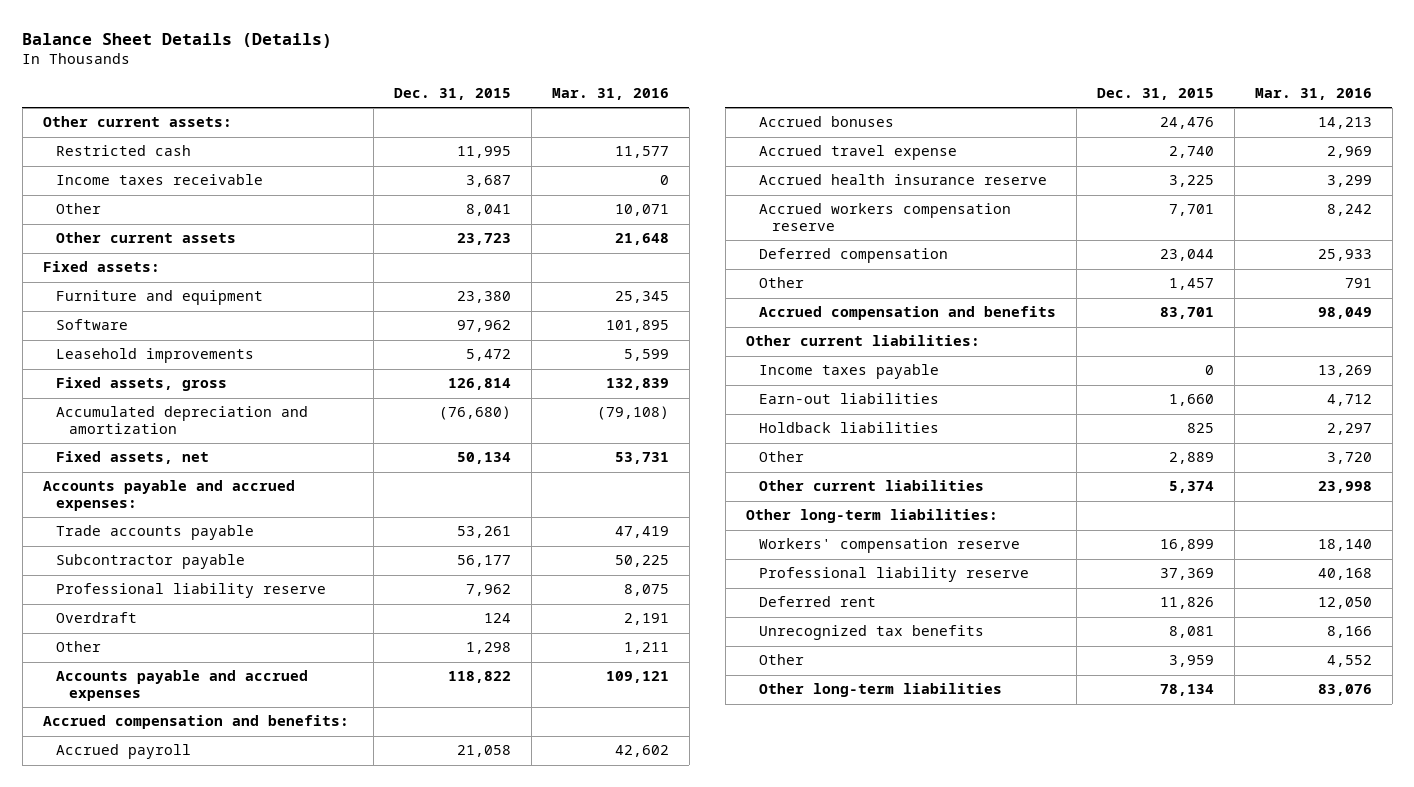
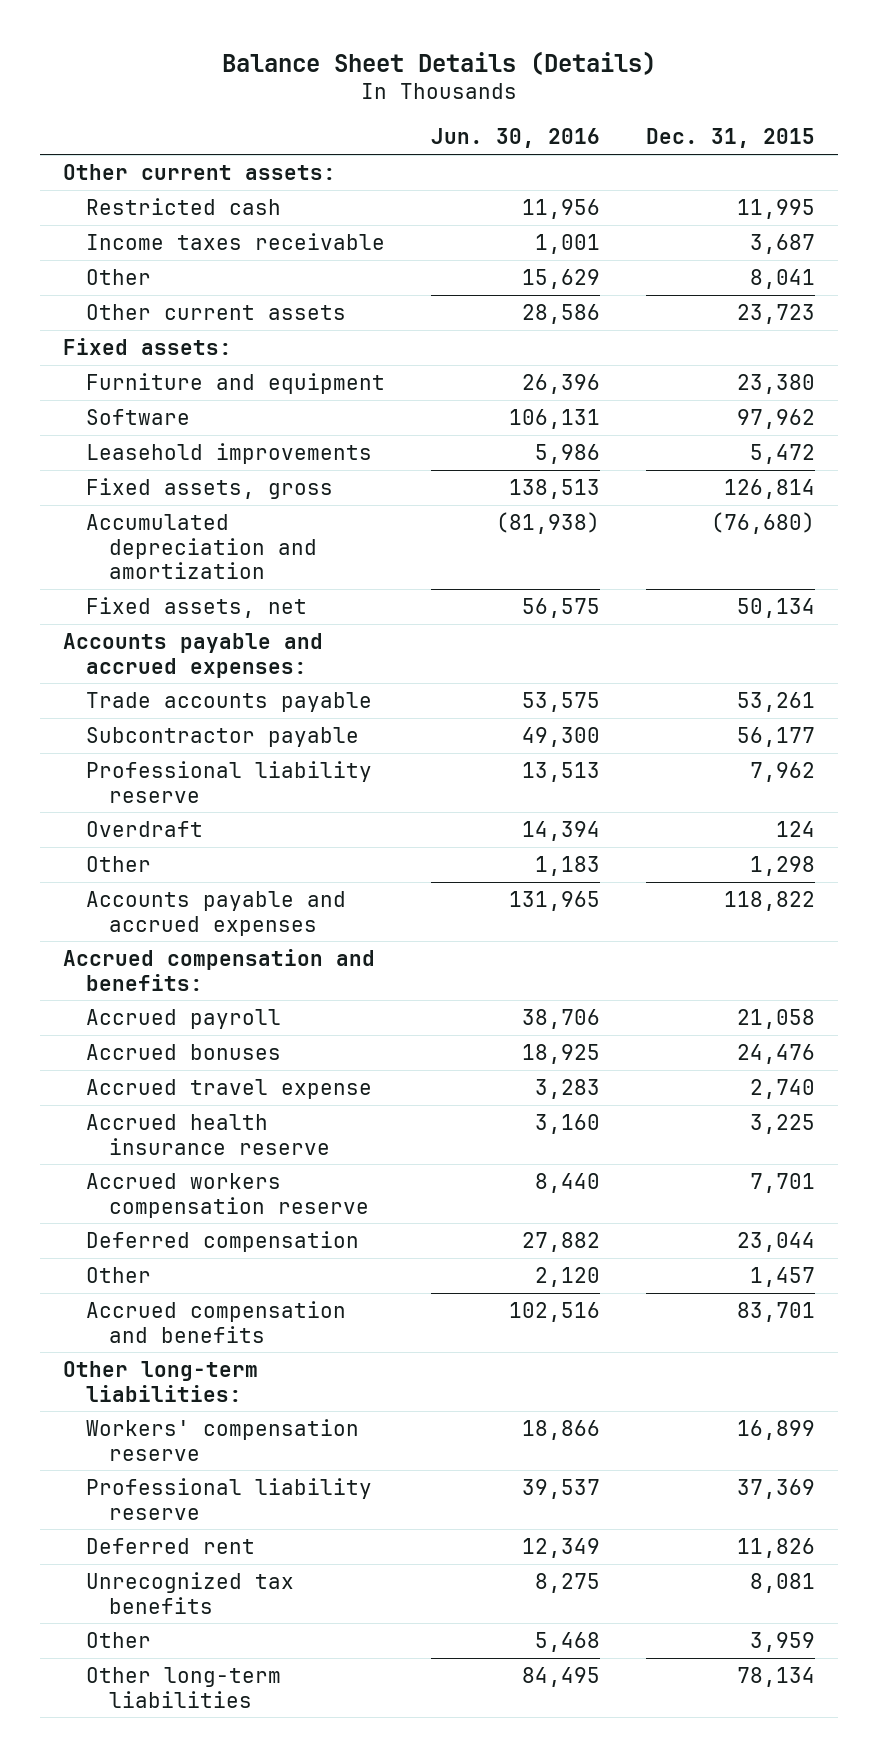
[551,88,669,101] Mar. 31, 2016 -> none
none -> [431,128,601,149] Jun. 30, 2016
[745,335,980,347] Other current liabilities: -> none
[758,364,939,380] Income taxes payable -> none
[758,393,939,405] Earn-out liabilities -> none
[758,422,939,434] Holdback liabilities -> none
[758,451,804,463] Other -> none
[758,480,984,492] Other current liabilities -> none

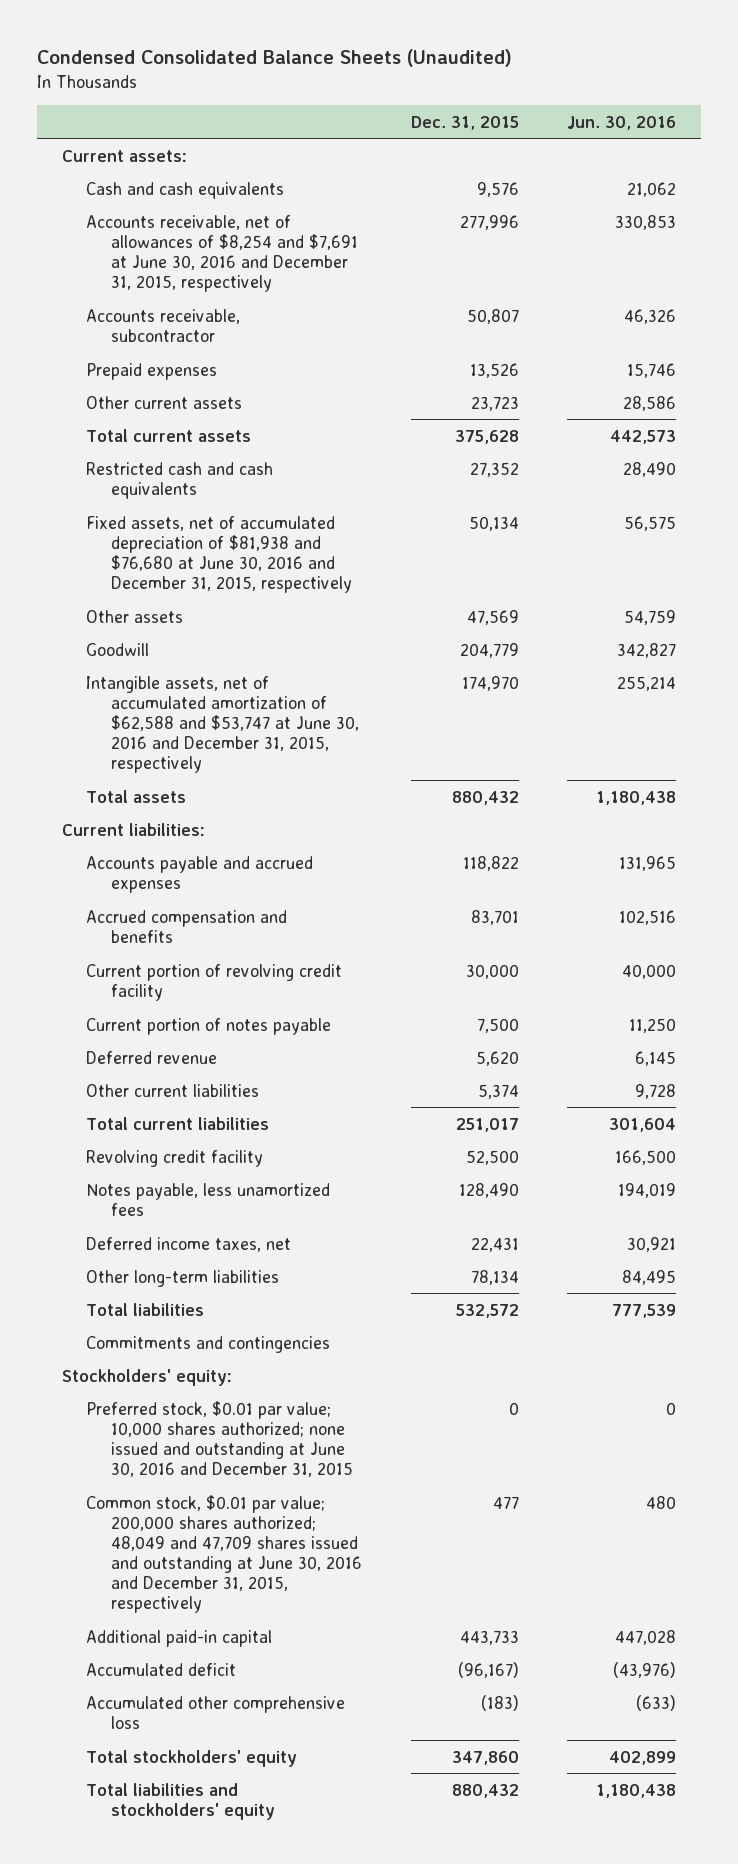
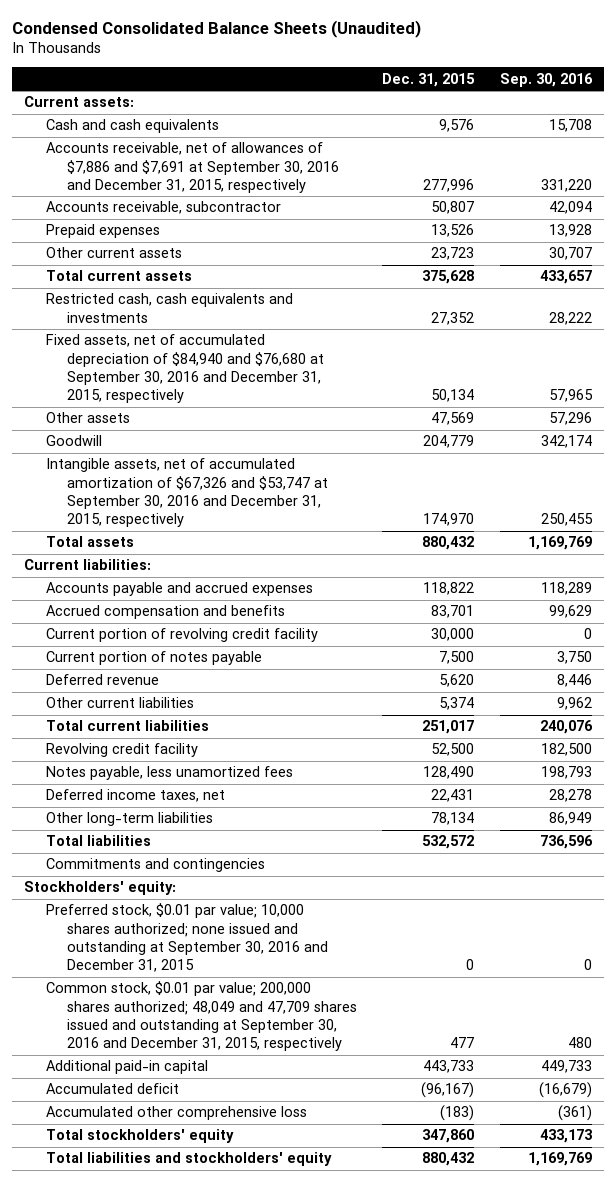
[567,115,677,130] Jun. 30, 2016 -> none
none -> [499,72,593,87] Sep. 30, 2016
[86,214,358,293] Accounts receivable, net of allowances of $8,254 and $7,691 at June 30, 2016 and December 31, 2015, respectively -> [45,142,339,194] Accounts receivable, net of allowances of $7,886 and $7,691 at September 30, 2016 and December 31, 2015, respectively
[86,461,274,499] Restricted cash and cash equivalents -> [45,293,293,323] Restricted cash, cash equivalents and investments
[86,515,352,594] Fixed assets, net of accumulated depreciation of $81,938 and $76,680 at June 30, 2016 and December 31, 2015, respectively -> [45,334,324,404] Fixed assets, net of accumulated depreciation of $84,940 and $76,680 at September 30, 2016 and December 31, 2015, respectively
[86,675,359,774] Intangible assets, net of accumulated amortization of $62,588 and $53,747 at June 30, 2016 and December 31, 2015, respectively -> [45,458,328,528] Intangible assets, net of accumulated amortization of $67,326 and $53,747 at September 30, 2016 and December 31, 2015, respectively
[86,1400,353,1478] Preferred stock, $0.01 par value; 10,000 shares authorized; none issued and outstanding at June 30, 2016 and December 31, 2015 -> [45,903,328,973] Preferred stock, $0.01 par value; 10,000 shares authorized; none issued and outstanding at September 30, 2016 and December 31, 2015
[86,1494,362,1614] Common stock, $0.01 par value; 200,000 shares authorized; 48,049 and 47,709 shares issued and outstanding at June 30, 2016 and December 31, 2015, respectively -> [45,981,357,1052] Common stock, $0.01 par value; 200,000 shares authorized; 48,049 and 47,709 shares issued and outstanding at September 30, 2016 and December 31, 2015, respectively

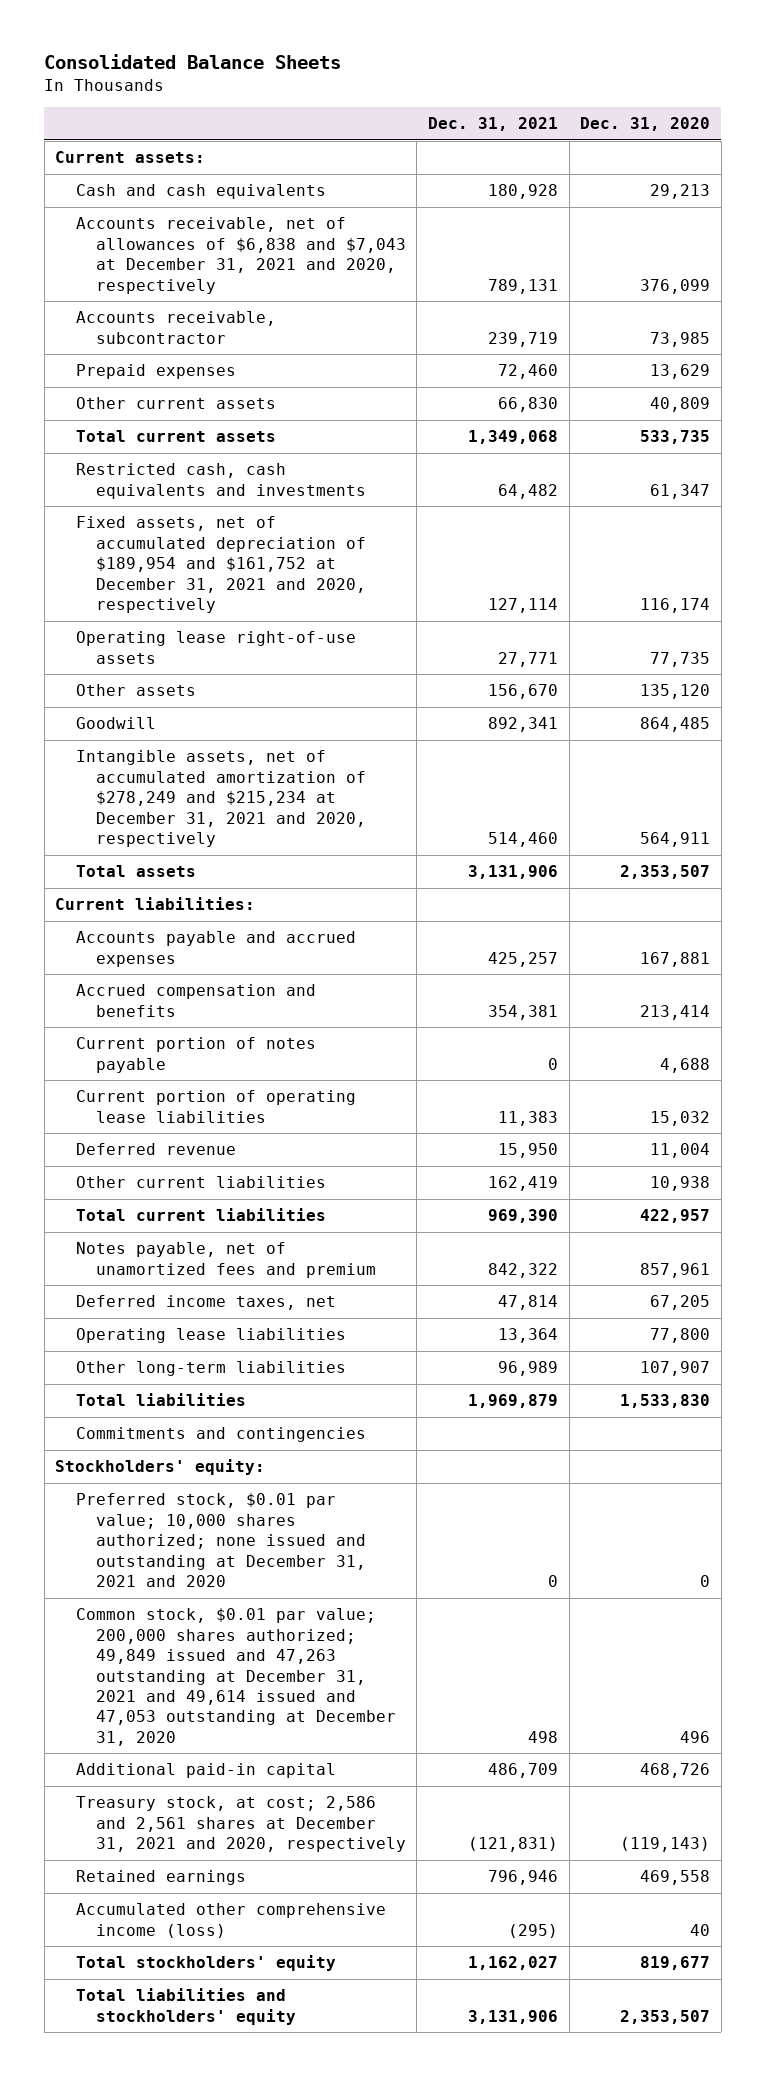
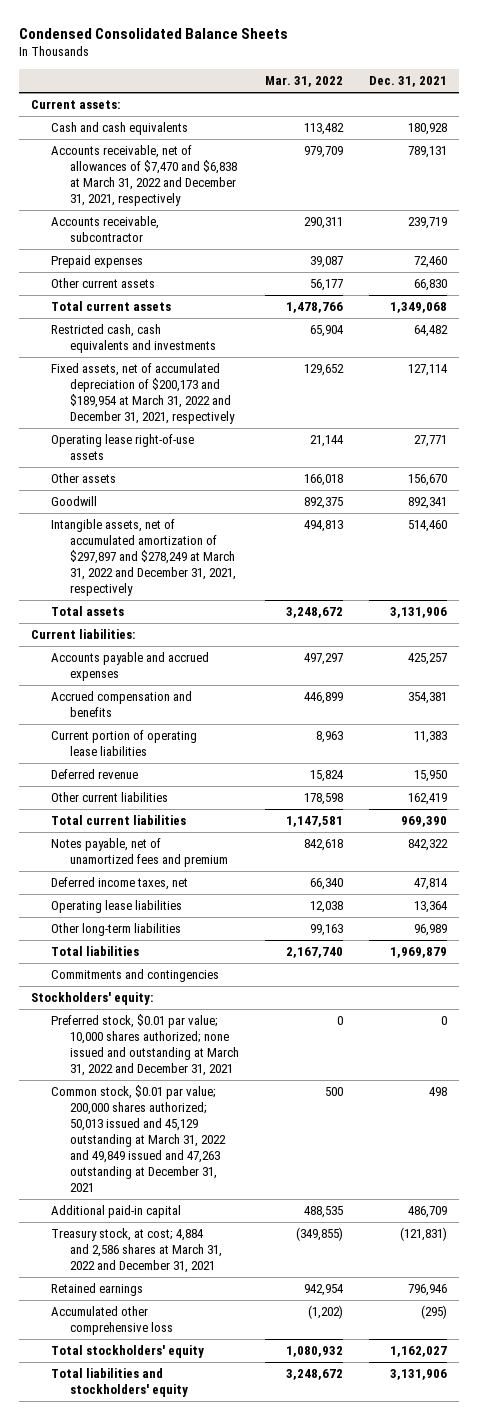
[44,54,342,70] Consolidated Balance Sheets -> [18,27,288,39] Condensed Consolidated Balance Sheets
[580,117,711,132] Dec. 31, 2020 -> none
none -> [265,76,344,88] Mar. 31, 2022
[75,217,406,294] Accounts receivable, net of allowances of $6,838 and $7,043 at December 31, 2021 and 2020, respectively -> [50,145,238,206] Accounts receivable, net of allowances of $7,470 and $6,838 at March 31, 2022 and December 31, 2021, respectively
[75,516,366,613] Fixed assets, net of accumulated depreciation of $189,954 and $161,752 at December 31, 2021 and 2020, respectively -> [50,363,236,424] Fixed assets, net of accumulated depreciation of $200,173 and $189,954 at March 31, 2022 and December 31, 2021, respectively
[75,750,366,847] Intangible assets, net of accumulated amortization of $278,249 and $215,234 at December 31, 2021 and 2020, respectively -> [50,519,237,596] Intangible assets, net of accumulated amortization of $297,897 and $278,249 at March 31, 2022 and December 31, 2021, respectively
[75,1037,316,1073] Current portion of notes payable -> none
[75,1493,366,1587] Preferred stock, $0.01 par value; 10,000 shares authorized; none issued and outstanding at December 31, 2021 and 2020 -> [50,1014,240,1076] Preferred stock, $0.01 par value; 10,000 shares authorized; none issued and outstanding at March 31, 2022 and December 31, 2021
[75,1608,396,1746] Common stock, $0.01 par value; 200,000 shares authorized; 49,849 issued and 47,263 outstanding at December 31, 2021 and 49,614 issued and 47,053 outstanding at December 31, 2020 -> [50,1085,227,1192] Common stock, $0.01 par value; 200,000 shares authorized; 50,013 issued and 45,129 outstanding at March 31, 2022 and 49,849 issued and 47,263 outstanding at December 31, 2021
[75,1796,406,1853] Treasury stock, at cost; 2,586 and 2,561 shares at December 31, 2021 and 2020, respectively -> [50,1228,223,1273] Treasury stock, at cost; 4,884 and 2,586 shares at March 31, 2022 and December 31, 2021
[75,1903,386,1938] Accumulated other comprehensive income (loss) -> [50,1306,174,1336] Accumulated other comprehensive loss

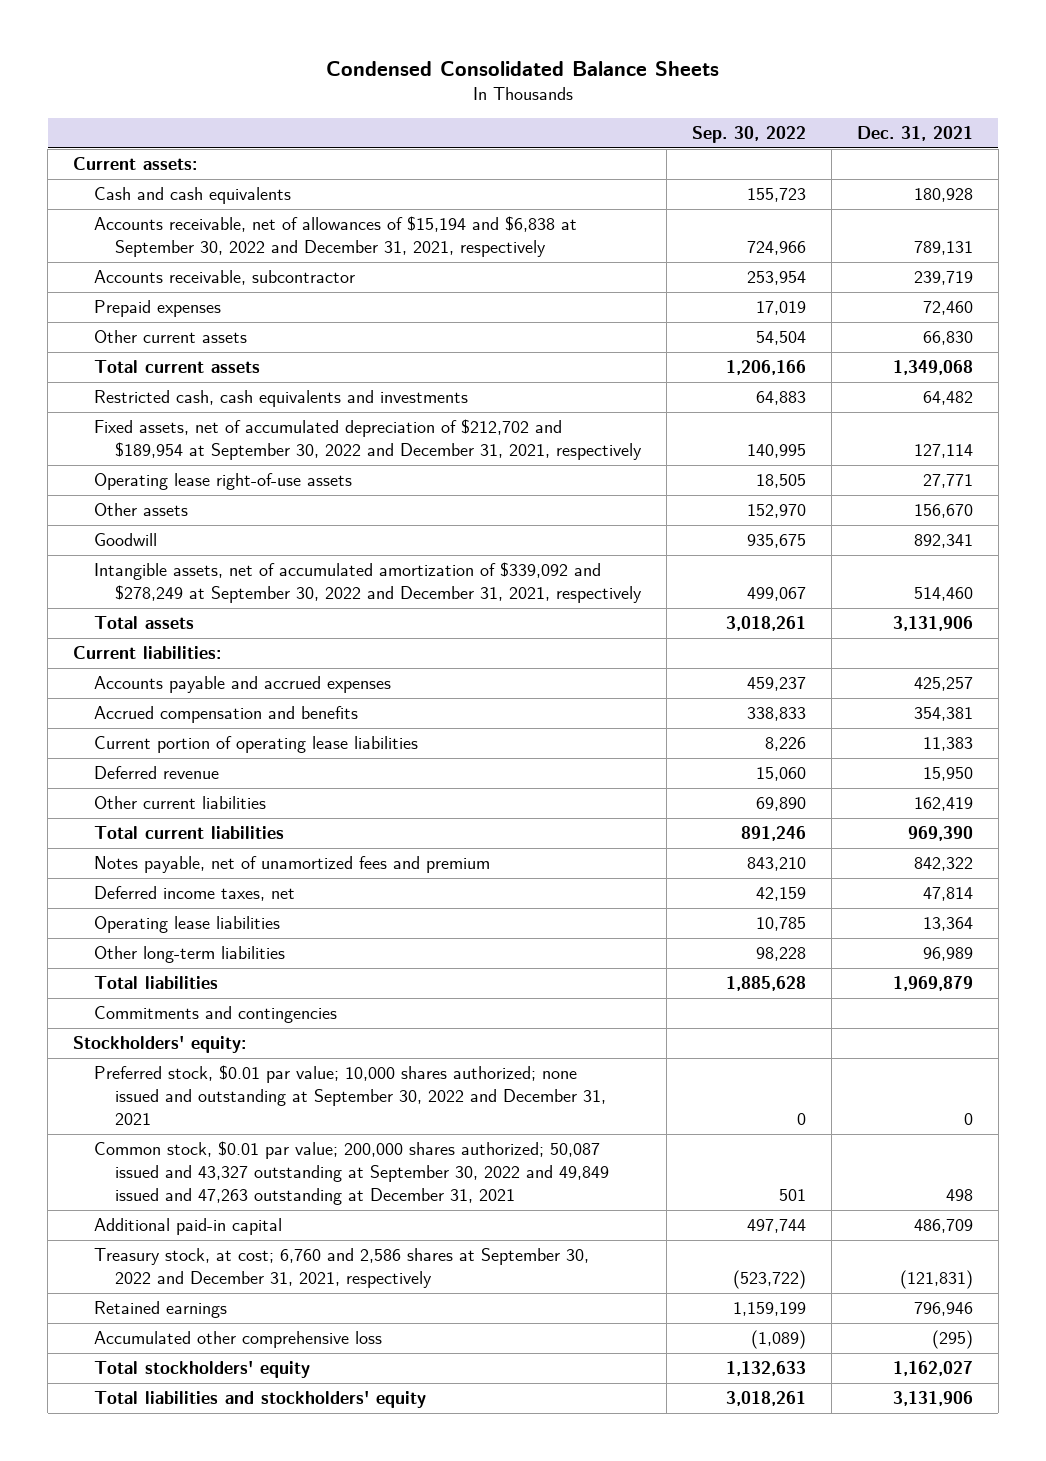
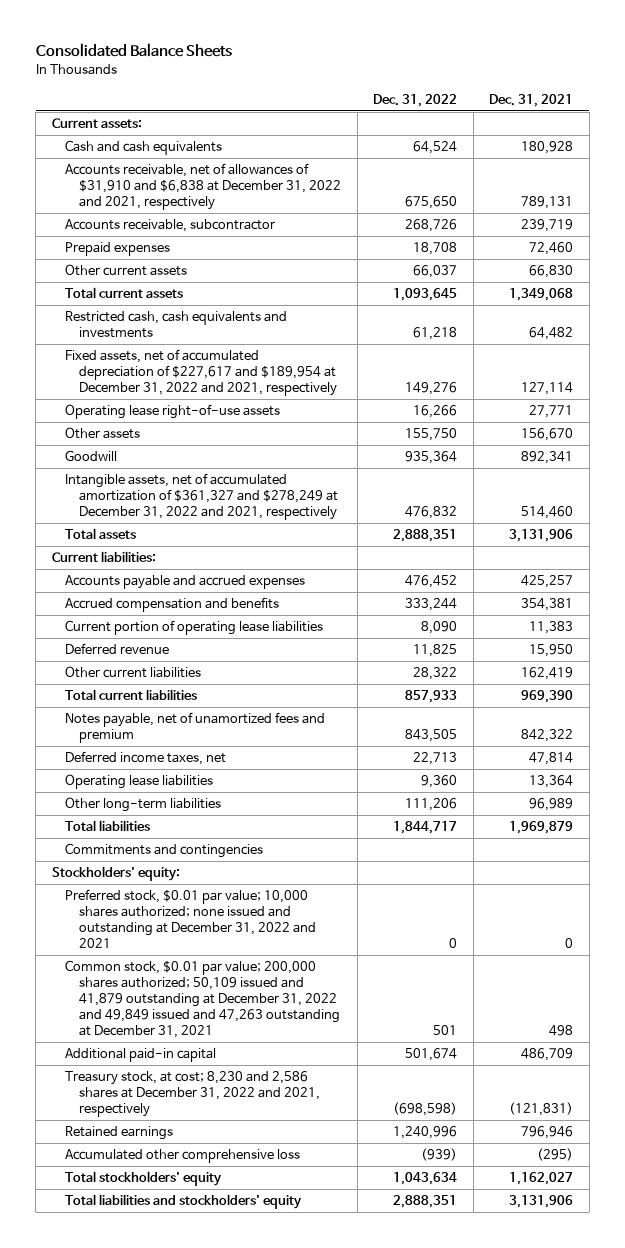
[325,60,719,76] Condensed Consolidated Balance Sheets -> [35,43,232,58] Consolidated Balance Sheets
[691,126,806,144] Sep. 30, 2022 -> none
none -> [373,93,458,107] Dec. 31, 2022
[94,216,578,258] Accounts receivable, net of allowances of $15,194 and $6,838 at September 30, 2022 and December 31, 2021, respectively -> [65,163,342,211] Accounts receivable, net of allowances of $31,910 and $6,838 at December 31, 2022 and 2021, respectively
[94,419,643,461] Fixed assets, net of accumulated depreciation of $212,702 and $189,954 at September 30, 2022 and December 31, 2021, respectively -> [65,349,338,397] Fixed assets, net of accumulated depreciation of $227,617 and $189,954 at December 31, 2022 and 2021, respectively
[94,562,643,604] Intangible assets, net of accumulated amortization of $339,092 and $278,249 at September 30, 2022 and December 31, 2021, respectively -> [65,473,339,521] Intangible assets, net of accumulated amortization of $361,327 and $278,249 at December 31, 2022 and 2021, respectively
[94,1065,607,1126] Preferred stock, $0.01 par value; 10,000 shares authorized; none issued and outstanding at September 30, 2022 and December 31, 2021 -> [65,889,317,949] Preferred stock, $0.01 par value; 10,000 shares authorized; none issued and outstanding at December 31, 2022 and 2021
[94,1141,610,1206] Common stock, $0.01 par value; 200,000 shares authorized; 50,087 issued and 43,327 outstanding at September 30, 2022 and 49,849 issued and 47,263 outstanding at December 31, 2021 -> [65,960,341,1039] Common stock, $0.01 par value; 200,000 shares authorized; 50,109 issued and 41,879 outstanding at December 31, 2022 and 49,849 issued and 47,263 outstanding at December 31, 2021
[94,1248,590,1289] Treasury stock, at cost; 6,760 and 2,586 shares at September 30, 2022 and December 31, 2021, respectively -> [65,1071,321,1118] Treasury stock, at cost; 8,230 and 2,586 shares at December 31, 2022 and 2021, respectively

